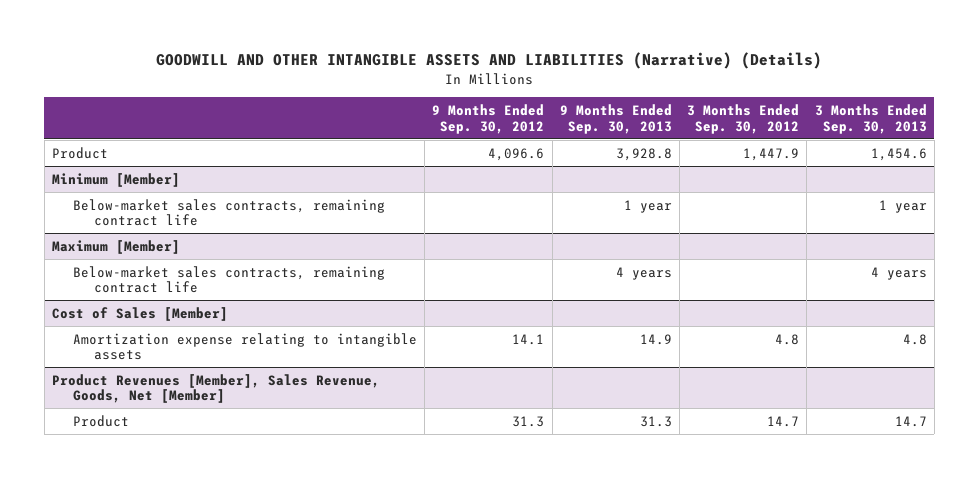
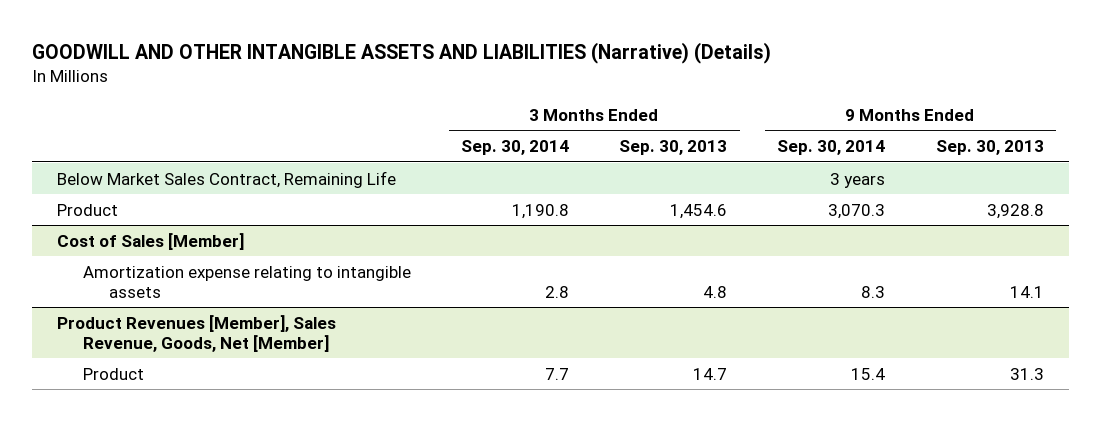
[432,103,545,134] 9 Months Ended Sep. 30, 2012 -> none
[687,103,800,134] 3 Months Ended Sep. 30, 2012 -> none
none -> [461,139,570,155] Sep. 30, 2014
none -> [777,139,886,155] Sep. 30, 2014
none -> [57,170,397,188] Below Market Sales Contract, Remaining Life
[52,172,181,187] Minimum [Member] -> none
[72,198,385,227] Below-market sales contracts, remaining contract life -> none
[52,239,181,254] Maximum [Member] -> none
[72,265,385,294] Below-market sales contracts, remaining contract life -> none
[639,333,672,345] 14.9 -> [1009,285,1044,298] 14.1

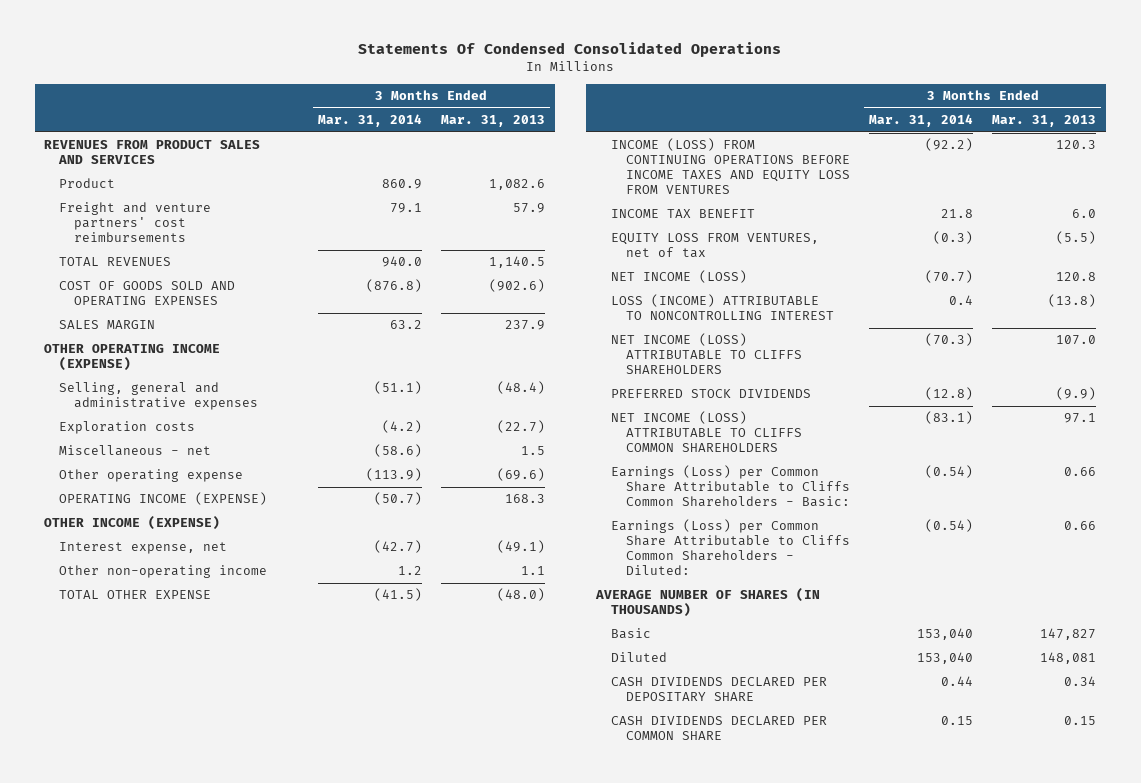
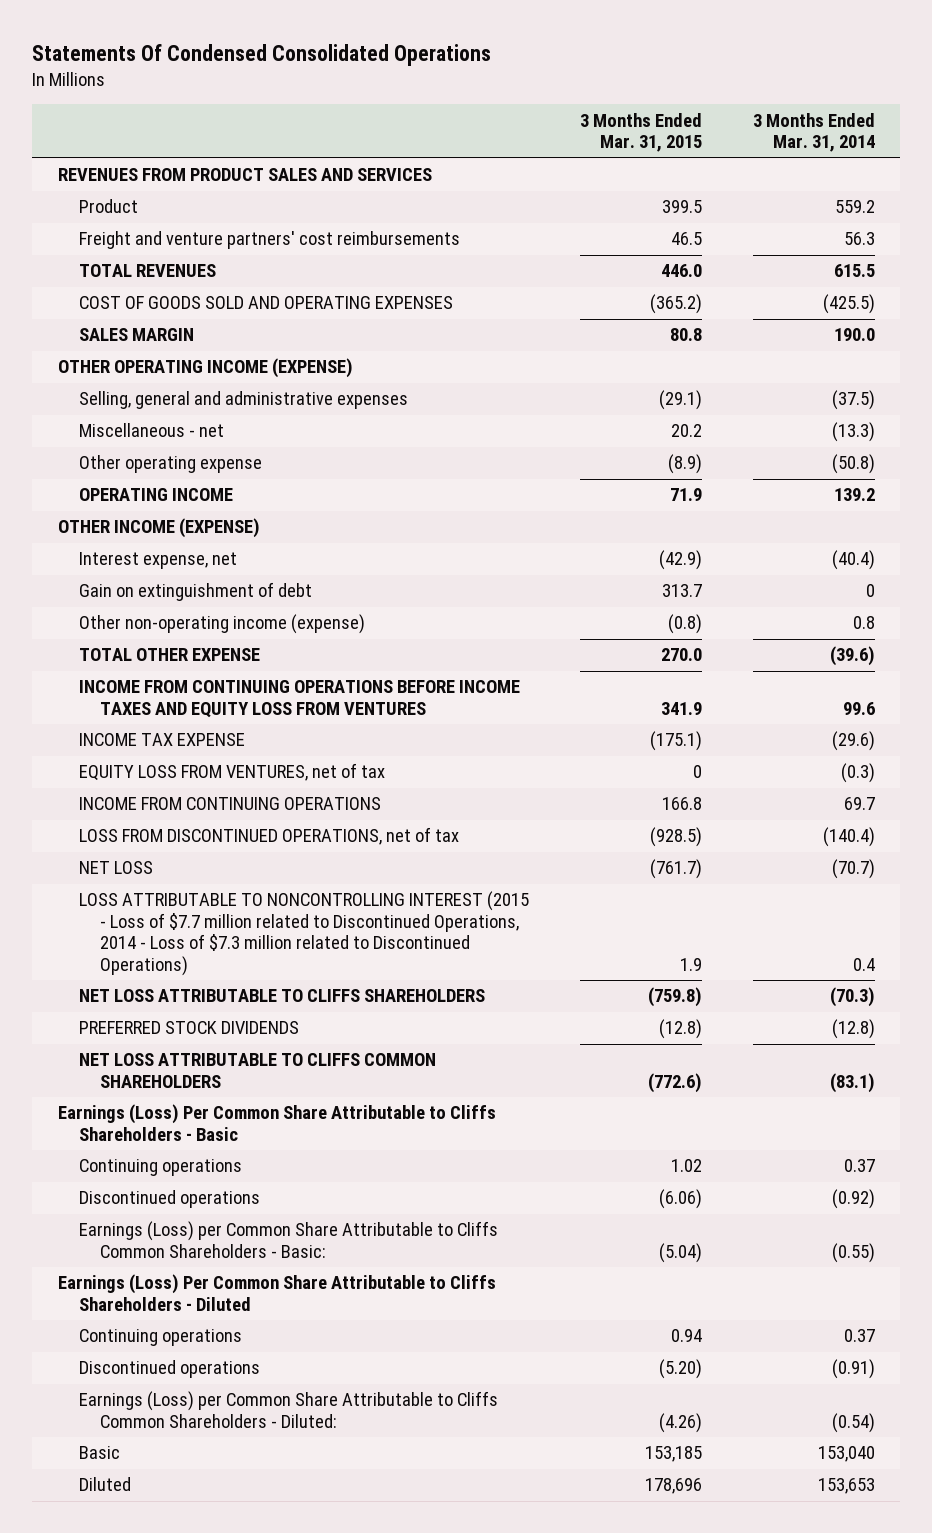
[440,115,545,128] Mar. 31, 2013 -> none
none -> [579,112,702,153] 3 Months Ended Mar. 31, 2015
[381,179,422,190] 860.9 -> [834,200,875,214] 559.2
[389,203,422,214] 79.1 -> [843,232,875,246] 56.3
[381,256,422,268] 940.0 -> [833,264,875,278] 615.5
[365,279,422,293] (876.8) -> [822,294,875,315] (425.5)
[389,320,422,330] 63.2 -> [833,328,875,342] 190.0
[59,421,196,435] Exploration costs -> none
[373,381,422,395] (51.1) -> [831,390,875,411] (37.5)
[373,444,422,458] (58.6) -> [831,422,875,443] (13.3)
[365,468,422,482] (113.9) -> [831,454,875,475] (50.8)
[59,492,268,506] OPERATING INCOME (EXPENSE) -> [78,488,233,502] OPERATING INCOME
[373,492,422,506] (50.7) -> [833,488,875,502] 139.2
[373,540,422,554] (42.7) -> [831,550,875,571] (40.4)
none -> [78,582,312,602] Gain on extinguishment of debt
[59,565,268,579] Other non-operating income -> [78,614,365,635] Other non-operating income (expense)
[397,566,422,576] 1.2 -> [852,616,875,630] 0.8
[373,588,422,602] (41.5) -> [829,646,875,667] (39.6)
[610,138,850,194] INCOME (LOSS) FROM CONTINUING OPERATIONS BEFORE INCOME TAXES AND EQUITY LOSS FROM VENTURES -> [78,680,520,718] INCOME FROM CONTINUING OPERATIONS BEFORE INCOME TAXES AND EQUITY LOSS FROM VENTURES
[924,138,973,152] (92.2) -> [842,701,875,715] 99.6
[610,209,755,219] INCOME TAX BENEFIT -> [78,733,245,747] INCOME TAX EXPENSE
[940,209,973,219] 21.8 -> [831,731,875,752] (29.6)
none -> [78,797,381,811] INCOME FROM CONTINUING OPERATIONS
none -> [78,827,459,846] LOSS FROM DISCONTINUED OPERATIONS, net of tax
[610,270,747,284] NET INCOME (LOSS) -> [78,861,153,875] NET LOSS
[610,294,834,321] LOSS (INCOME) ATTRIBUTABLE TO NONCONTROLLING INTEREST -> [78,891,529,976] LOSS ATTRIBUTABLE TO NONCONTROLLING INTEREST (2015 - Loss of $7.7 million related to Discontinued Operations, 2014 - Loss of $7.3 million related to Discontinued Operations)
[610,333,802,375] NET INCOME (LOSS) ATTRIBUTABLE TO CLIFFS SHAREHOLDERS -> [78,989,485,1003] NET LOSS ATTRIBUTABLE TO CLIFFS SHAREHOLDERS
[610,411,802,453] NET INCOME (LOSS) ATTRIBUTABLE TO CLIFFS COMMON SHAREHOLDERS -> [78,1053,436,1088] NET LOSS ATTRIBUTABLE TO CLIFFS COMMON SHAREHOLDERS
none -> [57,1104,496,1141] Earnings (Loss) Per Common Share Attributable to Cliffs Shareholders - Basic
none -> [78,1159,242,1177] Continuing operations
none -> [78,1190,260,1209] Discontinued operations
[924,465,973,479] (0.54) -> [831,1242,875,1263] (0.55)
none -> [57,1274,496,1311] Earnings (Loss) Per Common Share Attributable to Cliffs Shareholders - Diluted
none -> [78,1329,242,1347] Continuing operations
none -> [78,1360,260,1379] Discontinued operations
[594,588,820,618] AVERAGE NUMBER OF SHARES (IN THOUSANDS) -> none
[610,677,827,702] CASH DIVIDENDS DECLARED PER DEPOSITARY SHARE -> none
[610,716,827,741] CASH DIVIDENDS DECLARED PER COMMON SHARE -> none
[916,652,973,665] 153,040 -> [817,1478,875,1495] 153,653

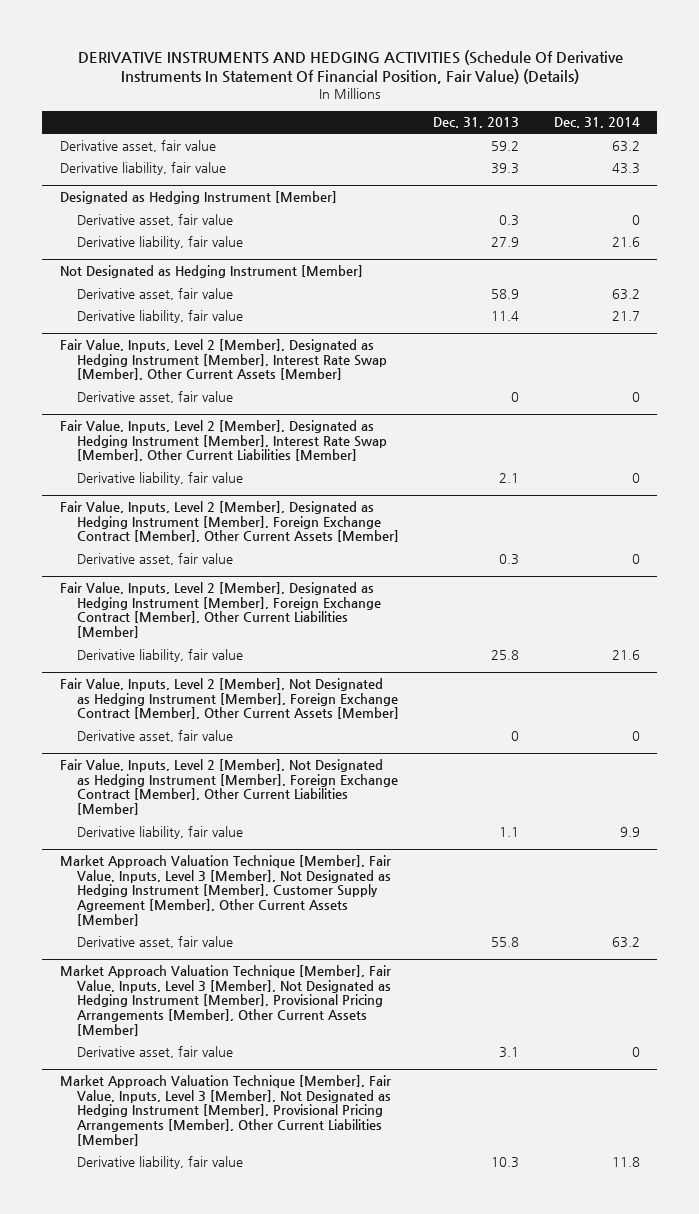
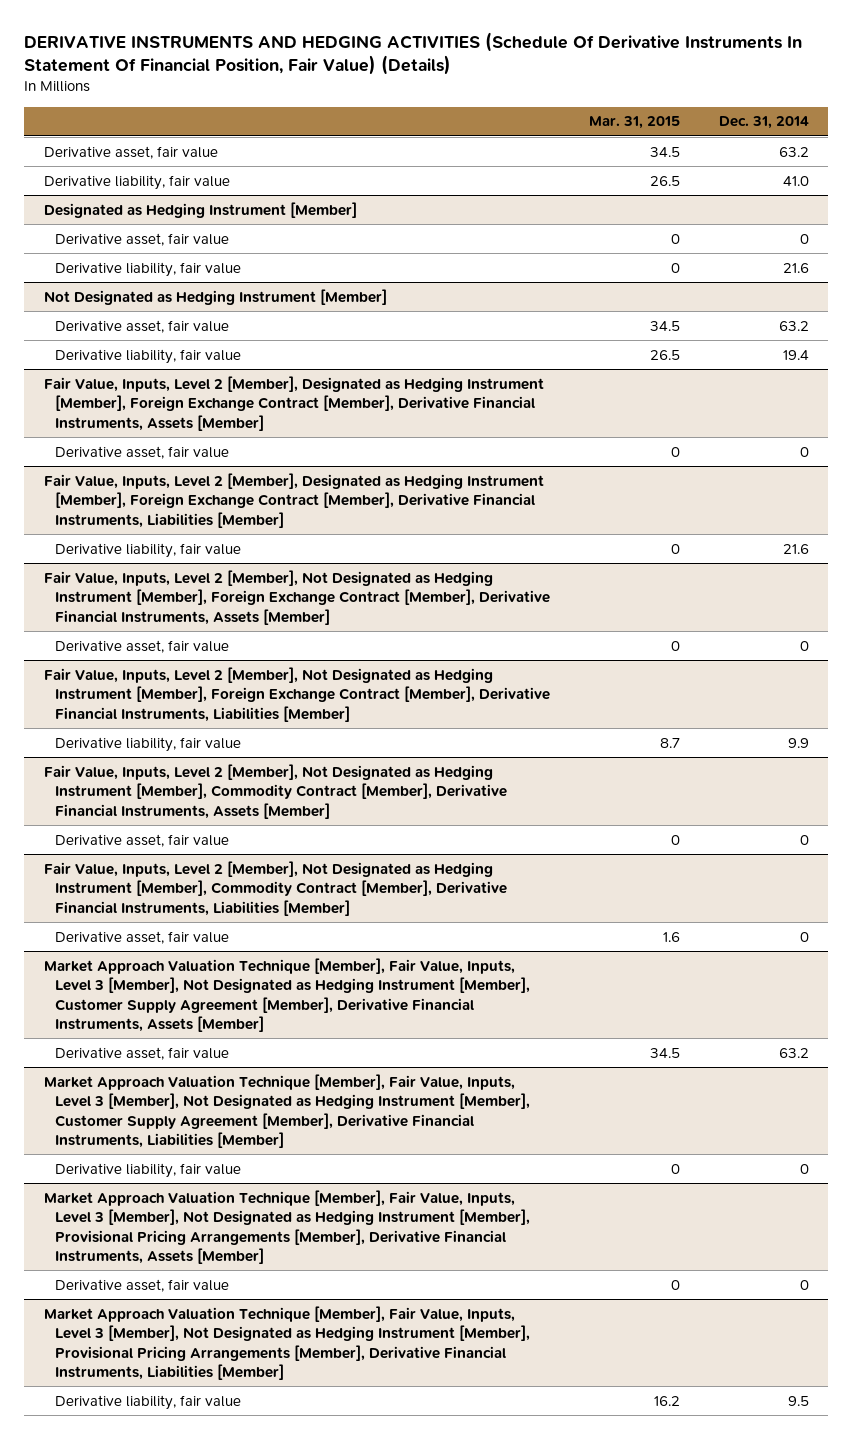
[433,117,520,129] Dec. 31, 2013 -> none
none -> [588,116,680,130] Mar. 31, 2015
[611,162,640,174] 43.3 -> [782,175,809,186] 41.0
[59,338,387,381] Fair Value, Inputs, Level 2 [Member], Designated as Hedging Instrument [Member], Interest Rate Swap [Member], Other Current Assets [Member] -> none
[76,390,233,403] Derivative asset, fair value -> none
[59,419,387,462] Fair Value, Inputs, Level 2 [Member], Designated as Hedging Instrument [Member], Interest Rate Swap [Member], Other Current Liabilities [Member] -> none
[76,471,243,485] Derivative liability, fair value -> none
[611,310,640,321] 21.7 -> [782,349,809,360] 19.4
[59,500,399,543] Fair Value, Inputs, Level 2 [Member], Designated as Hedging Instrument [Member], Foreign Exchange Contract [Member], Other Current Assets [Member] -> [43,375,544,431] Fair Value, Inputs, Level 2 [Member], Designated as Hedging Instrument [Member], Foreign Exchange Contract [Member], Derivative Financial Instruments, Assets [Member]
[59,581,381,638] Fair Value, Inputs, Level 2 [Member], Designated as Hedging Instrument [Member], Foreign Exchange Contract [Member], Other Current Liabilities [Member] -> [43,472,544,528] Fair Value, Inputs, Level 2 [Member], Designated as Hedging Instrument [Member], Foreign Exchange Contract [Member], Derivative Financial Instruments, Liabilities [Member]
[59,677,399,720] Fair Value, Inputs, Level 2 [Member], Not Designated as Hedging Instrument [Member], Foreign Exchange Contract [Member], Other Current Assets [Member] -> [43,569,551,625] Fair Value, Inputs, Level 2 [Member], Not Designated as Hedging Instrument [Member], Foreign Exchange Contract [Member], Derivative Financial Instruments, Assets [Member]
[59,758,398,815] Fair Value, Inputs, Level 2 [Member], Not Designated as Hedging Instrument [Member], Foreign Exchange Contract [Member], Other Current Liabilities [Member] -> [43,666,551,722] Fair Value, Inputs, Level 2 [Member], Not Designated as Hedging Instrument [Member], Foreign Exchange Contract [Member], Derivative Financial Instruments, Liabilities [Member]
none -> [43,763,508,819] Fair Value, Inputs, Level 2 [Member], Not Designated as Hedging Instrument [Member], Commodity Contract [Member], Derivative Financial Instruments, Assets [Member]
none -> [55,833,230,847] Derivative asset, fair value
none -> [43,860,508,916] Fair Value, Inputs, Level 2 [Member], Not Designated as Hedging Instrument [Member], Commodity Contract [Member], Derivative Financial Instruments, Liabilities [Member]
none -> [55,930,230,944] Derivative asset, fair value
[59,854,391,926] Market Approach Valuation Technique [Member], Fair Value, Inputs, Level 3 [Member], Not Designated as Hedging Instrument [Member], Customer Supply Agreement [Member], Other Current Assets [Member] -> [43,957,531,1032] Market Approach Valuation Technique [Member], Fair Value, Inputs, Level 3 [Member], Not Designated as Hedging Instrument [Member], Customer Supply Agreement [Member], Derivative Financial Instruments, Assets [Member]
none -> [43,1073,531,1148] Market Approach Valuation Technique [Member], Fair Value, Inputs, Level 3 [Member], Not Designated as Hedging Instrument [Member], Customer Supply Agreement [Member], Derivative Financial Instruments, Liabilities [Member]
none -> [55,1162,242,1178] Derivative liability, fair value
[59,964,391,1036] Market Approach Valuation Technique [Member], Fair Value, Inputs, Level 3 [Member], Not Designated as Hedging Instrument [Member], Provisional Pricing Arrangements [Member], Other Current Assets [Member] -> [43,1189,531,1264] Market Approach Valuation Technique [Member], Fair Value, Inputs, Level 3 [Member], Not Designated as Hedging Instrument [Member], Provisional Pricing Arrangements [Member], Derivative Financial Instruments, Assets [Member]
[59,1074,391,1146] Market Approach Valuation Technique [Member], Fair Value, Inputs, Level 3 [Member], Not Designated as Hedging Instrument [Member], Provisional Pricing Arrangements [Member], Other Current Liabilities [Member] -> [43,1305,531,1380] Market Approach Valuation Technique [Member], Fair Value, Inputs, Level 3 [Member], Not Designated as Hedging Instrument [Member], Provisional Pricing Arrangements [Member], Derivative Financial Instruments, Liabilities [Member]
[611,1156,640,1167] 11.8 -> [787,1395,809,1406] 9.5

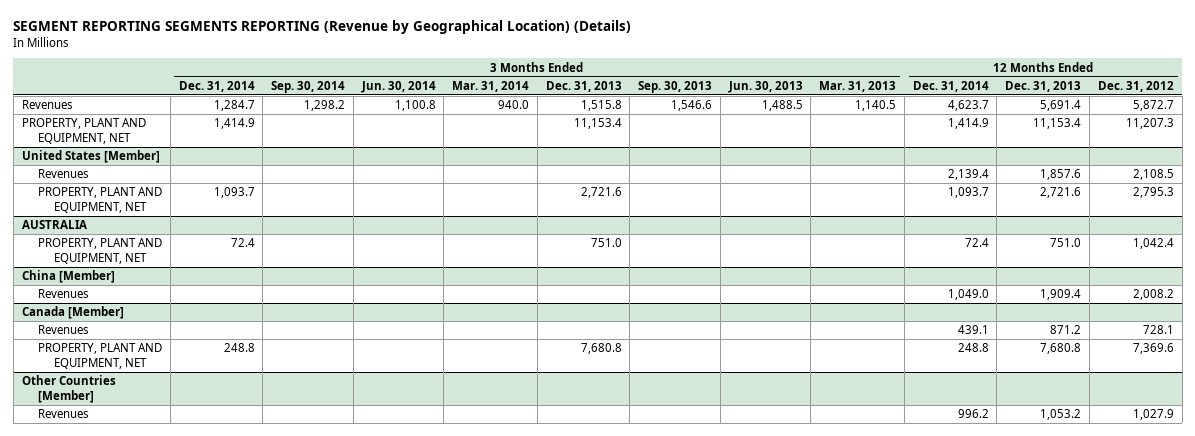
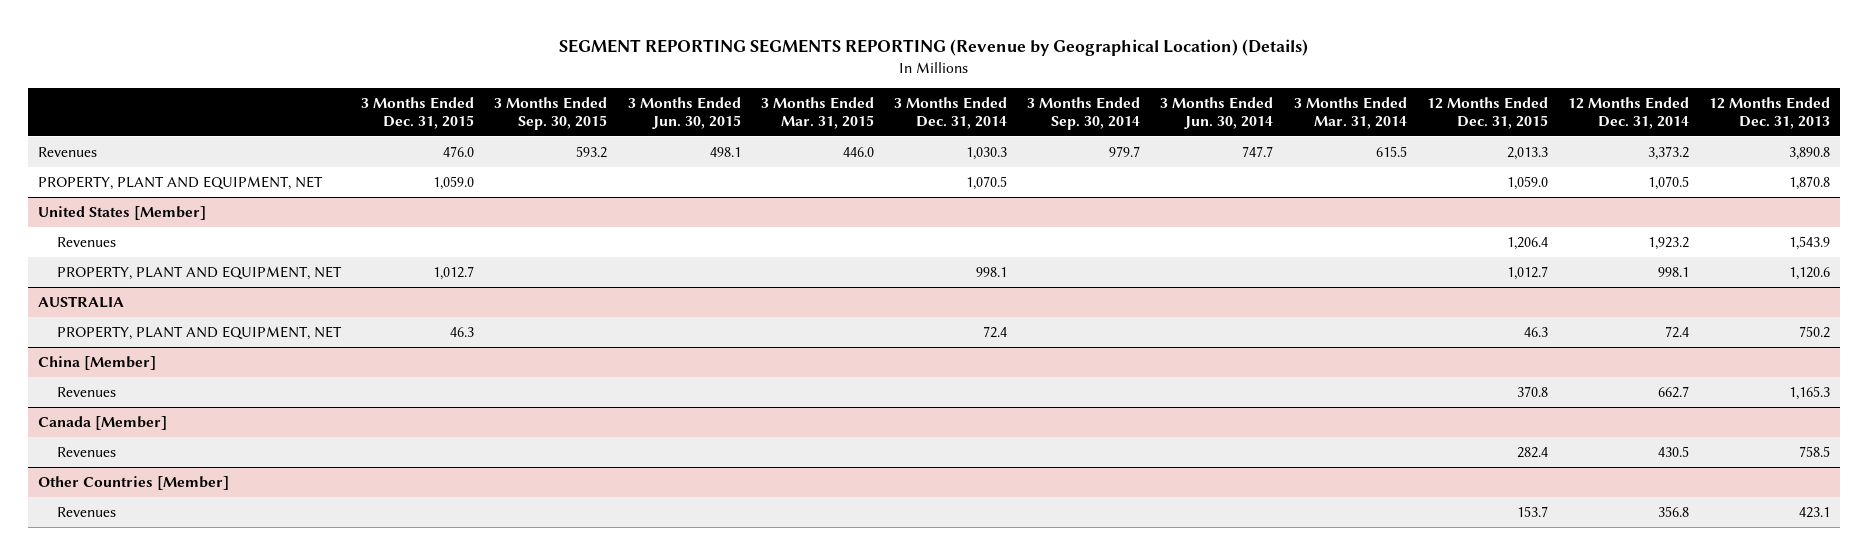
[545,80,622,92] Dec. 31, 2013 -> none
[638,80,713,93] Sep. 30, 2013 -> none
[727,80,803,93] Jun. 30, 2013 -> none
[819,80,897,92] Mar. 31, 2013 -> none
[1097,80,1174,92] Dec. 31, 2012 -> none
none -> [361,96,475,129] 3 Months Ended Dec. 31, 2015
none -> [494,96,608,130] 3 Months Ended Sep. 30, 2015
none -> [627,96,741,129] 3 Months Ended Jun. 30, 2015
none -> [760,96,874,129] 3 Months Ended Mar. 31, 2015
none -> [1426,96,1548,129] 12 Months Ended Dec. 31, 2015
[213,100,255,112] 1,284.7 -> [965,146,1007,160] 1,030.3
[304,100,346,112] 1,298.2 -> [1109,145,1141,157] 979.7
[394,100,436,112] 1,100.8 -> [1242,145,1274,157] 747.7
[498,100,530,110] 940.0 -> [1375,145,1407,157] 615.5
[947,100,989,112] 4,623.7 -> [1647,145,1689,160] 3,373.2
[1040,100,1082,112] 5,691.4 -> [1789,146,1831,160] 3,890.8
[213,118,255,130] 1,414.9 -> [965,175,1007,190] 1,070.5
[947,118,989,130] 1,414.9 -> [1647,175,1689,190] 1,070.5
[1033,118,1082,130] 11,153.4 -> [1789,175,1831,190] 1,870.8
[947,169,989,181] 2,139.4 -> [1647,236,1689,250] 1,923.2
[1040,169,1082,181] 1,857.6 -> [1789,235,1831,250] 1,543.9
[213,187,255,199] 1,093.7 -> [975,266,1007,277] 998.1
[947,187,989,199] 1,093.7 -> [1657,266,1689,277] 998.1
[1040,187,1082,199] 2,721.6 -> [1789,266,1831,280] 1,120.6
[1050,238,1082,248] 751.0 -> [1799,325,1831,338] 750.2
[947,289,989,301] 1,049.0 -> [1657,385,1689,398] 662.7
[1040,289,1082,301] 1,909.4 -> [1789,385,1831,400] 1,165.3
[38,343,163,370] PROPERTY, PLANT AND EQUIPMENT, NET -> none
[957,325,989,335] 439.1 -> [1657,445,1689,457] 430.5
[1050,325,1082,335] 871.2 -> [1799,445,1831,457] 758.5
[957,409,989,419] 996.2 -> [1657,505,1689,517] 356.8
[1040,409,1082,421] 1,053.2 -> [1799,506,1831,518] 423.1

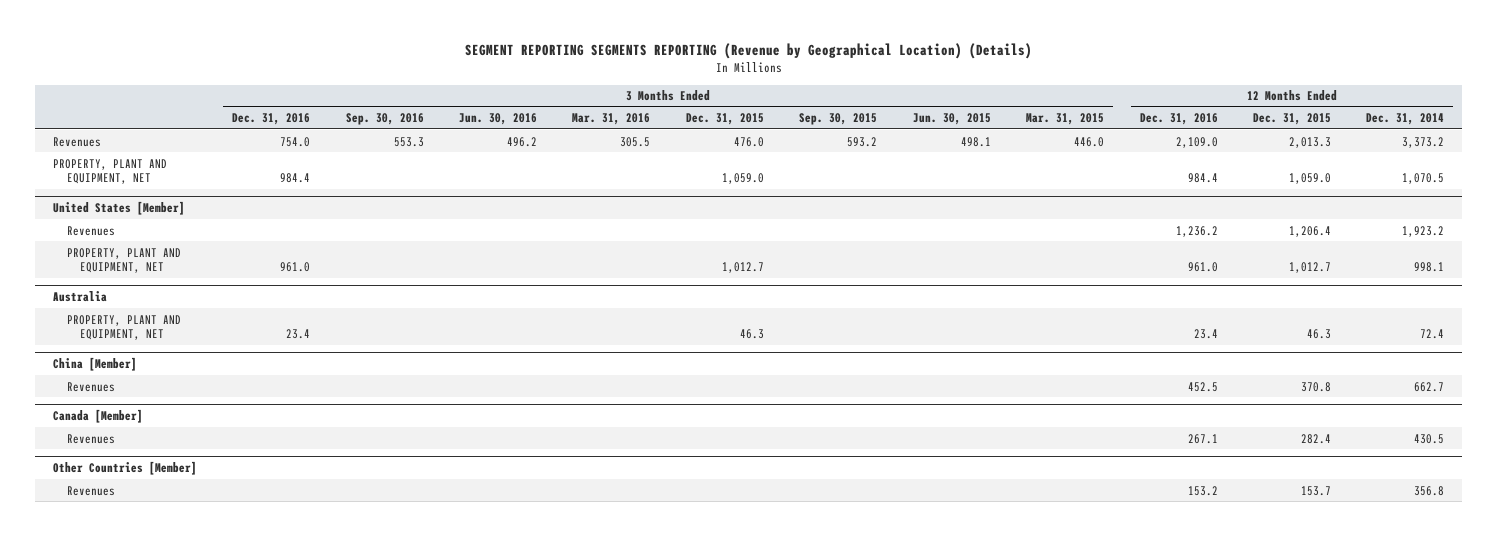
[893,96,1007,129] 3 Months Ended Dec. 31, 2014 -> none
[1027,96,1141,130] 3 Months Ended Sep. 30, 2014 -> none
[1160,96,1274,129] 3 Months Ended Jun. 30, 2014 -> none
[1293,96,1407,129] 3 Months Ended Mar. 31, 2014 -> none
[1709,96,1831,129] 12 Months Ended Dec. 31, 2013 -> none
none -> [232,113,311,126] Dec. 31, 2016
none -> [345,113,424,126] Sep. 30, 2016
none -> [459,113,538,126] Jun. 30, 2016
none -> [572,113,651,126] Mar. 31, 2016
none -> [1139,113,1218,126] Dec. 31, 2016
[38,295,125,308] AUSTRALIA -> [52,290,107,302] Australia

